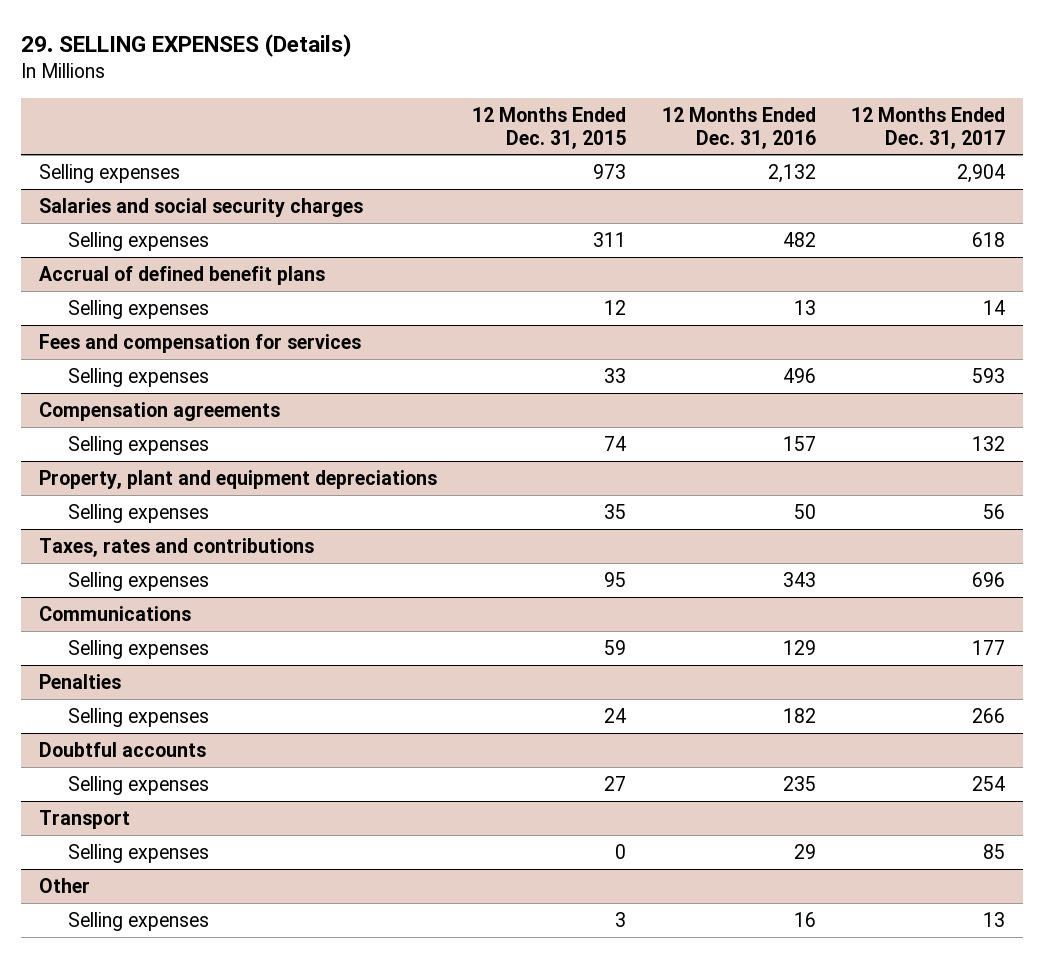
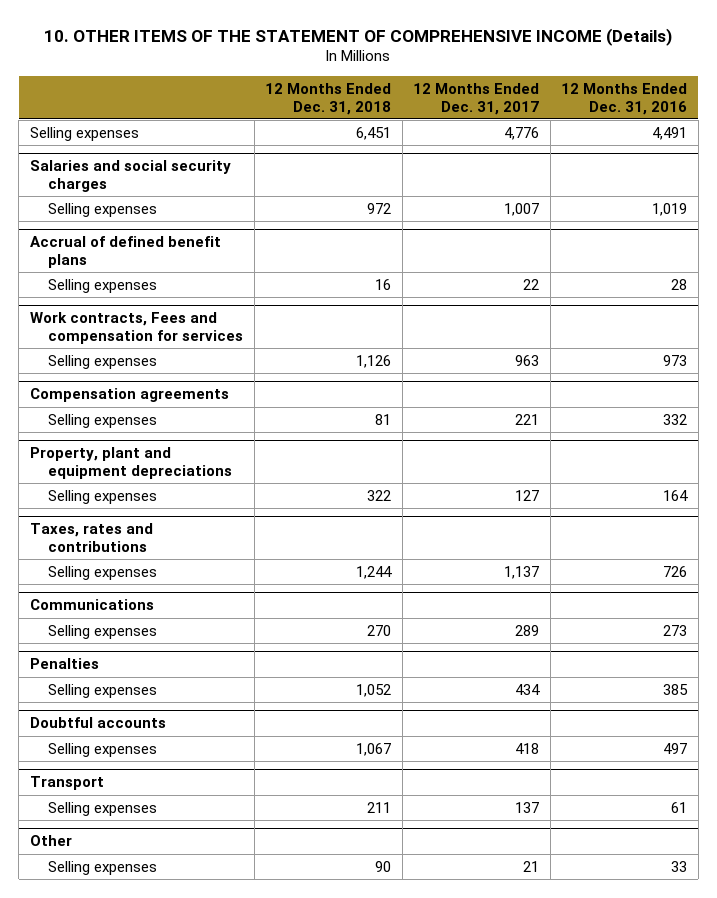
[21,33,353,57] 29. SELLING EXPENSES (Details) -> [44,27,673,46] 10. OTHER ITEMS OF THE STATEMENT OF COMPREHENSIVE INCOME (Details)
[472,106,627,149] 12 Months Ended Dec. 31, 2015 -> none
none -> [265,82,392,115] 12 Months Ended Dec. 31, 2018
[767,163,816,183] 2,132 -> [652,126,688,140] 4,491
[956,163,1005,183] 2,904 -> [504,126,540,140] 4,776
[782,231,816,247] 482 -> [652,202,688,216] 1,019
[971,231,1005,247] 618 -> [504,202,540,216] 1,007
[793,299,816,315] 13 -> [671,278,688,290] 28
[982,299,1005,315] 14 -> [523,278,540,290] 22
[38,333,361,353] Fees and compensation for services -> [29,312,244,345] Work contracts, Fees and compensation for services
[782,367,816,383] 496 -> [663,354,688,366] 973
[971,367,1005,383] 593 -> [515,354,540,366] 963
[782,435,816,451] 157 -> [663,413,688,425] 332
[971,435,1005,451] 132 -> [515,413,540,425] 221
[793,503,816,519] 50 -> [663,489,689,501] 164
[982,503,1005,519] 56 -> [515,489,540,501] 127
[782,571,816,587] 343 -> [663,565,688,577] 726
[971,571,1005,587] 696 -> [504,565,540,579] 1,137
[782,639,816,655] 129 -> [663,624,688,636] 273
[971,639,1005,655] 177 -> [515,624,540,636] 289
[782,707,816,723] 182 -> [663,683,689,695] 385
[971,707,1005,723] 266 -> [515,683,541,695] 434
[782,775,816,791] 235 -> [663,742,688,754] 497
[971,775,1005,791] 254 -> [515,742,540,754] 418
[793,843,816,859] 29 -> [671,801,688,813] 61
[982,843,1005,859] 85 -> [515,801,540,813] 137
[793,911,816,927] 16 -> [671,860,688,872] 33
[982,911,1005,927] 13 -> [523,860,540,872] 21

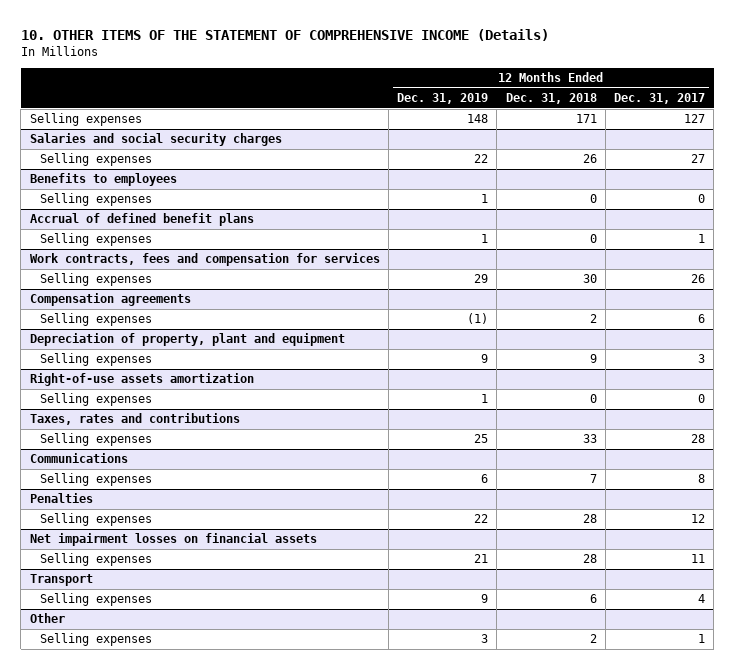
[561,82,688,115] 12 Months Ended Dec. 31, 2016 -> none
none -> [397,93,489,105] Dec. 31, 2019
[356,126,392,140] 6,451 -> [575,114,597,124] 171
[504,126,540,140] 4,776 -> [683,114,705,124] 127
[367,202,392,214] 972 -> [582,154,597,164] 26
[504,202,540,216] 1,007 -> [690,154,705,164] 27
none -> [29,173,177,187] Benefits to employees
none -> [39,193,152,207] Selling expenses
[375,278,392,290] 16 -> [589,234,597,244] 0
[523,278,540,290] 22 -> [697,234,705,244] 1
[29,312,244,345] Work contracts, Fees and compensation for services -> [29,253,380,267] Work contracts, fees and compensation for services
[356,354,392,368] 1,126 -> [582,274,597,284] 30
[515,354,540,366] 963 -> [690,274,705,284] 26
[375,413,392,425] 81 -> [589,314,597,324] 2
[515,413,540,425] 221 -> [697,314,705,324] 6
[29,447,233,480] Property, plant and equipment depreciations -> [29,333,345,347] Depreciation of property, plant and equipment
[367,489,392,501] 322 -> [589,354,597,364] 9
[515,489,540,501] 127 -> [697,354,705,364] 3
none -> [29,373,254,387] Right-of-use assets amortization
none -> [39,393,152,407] Selling expenses
[356,565,393,579] 1,244 -> [582,434,597,444] 33
[504,565,540,579] 1,137 -> [690,434,705,444] 28
[367,624,392,636] 270 -> [589,474,597,484] 7
[515,624,540,636] 289 -> [697,474,705,484] 8
[29,717,166,729] Doubtful accounts -> none
[356,683,392,697] 1,052 -> [582,514,597,524] 28
[515,683,541,695] 434 -> [690,514,705,524] 12
none -> [29,533,317,547] Net impairment losses on financial assets
[356,742,392,756] 1,067 -> [582,554,597,564] 28
[515,742,540,754] 418 -> [690,554,705,564] 11
[367,801,392,813] 211 -> [589,594,597,604] 6
[515,801,540,813] 137 -> [697,594,705,604] 4
[375,860,392,872] 90 -> [589,634,597,644] 2
[523,860,540,872] 21 -> [697,634,705,644] 1

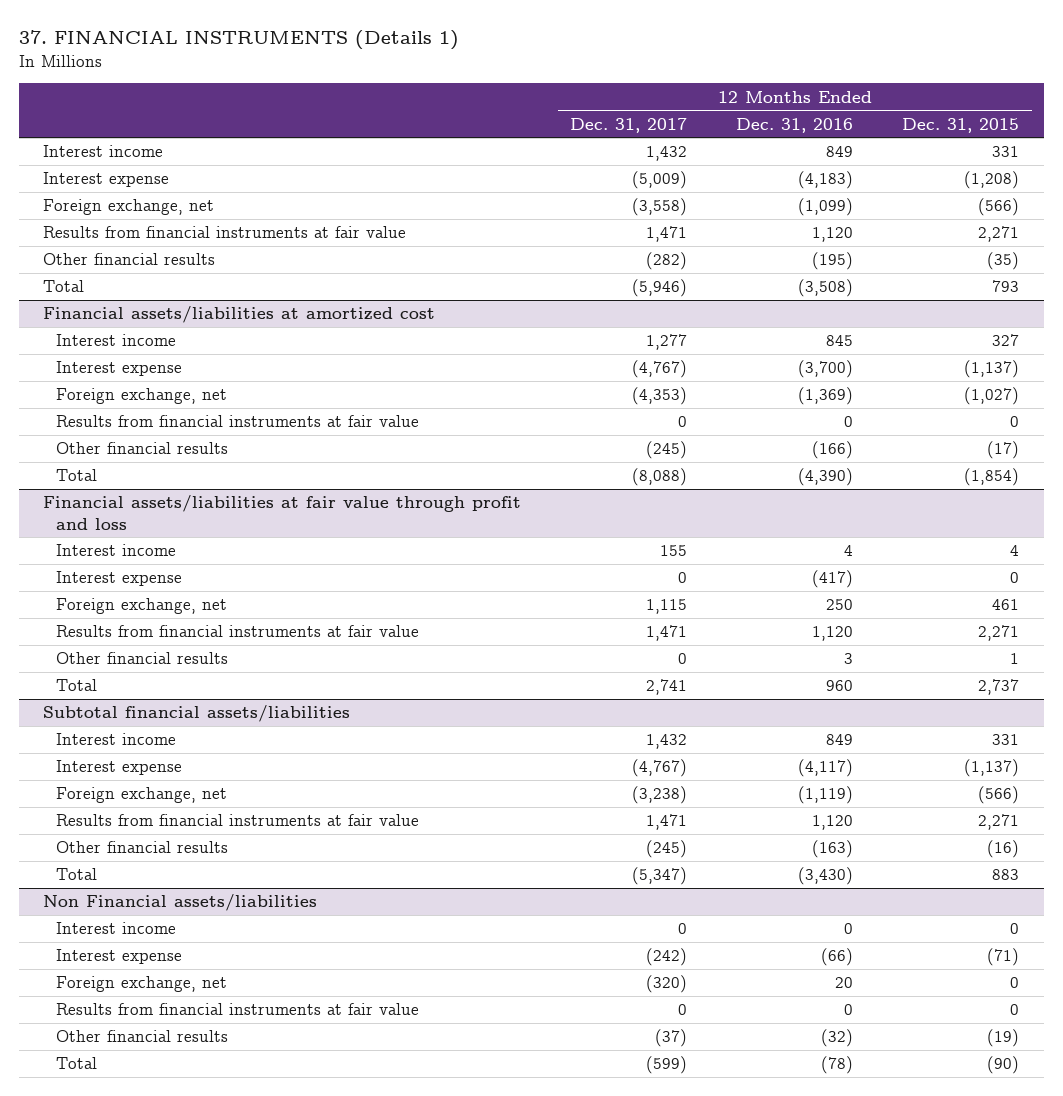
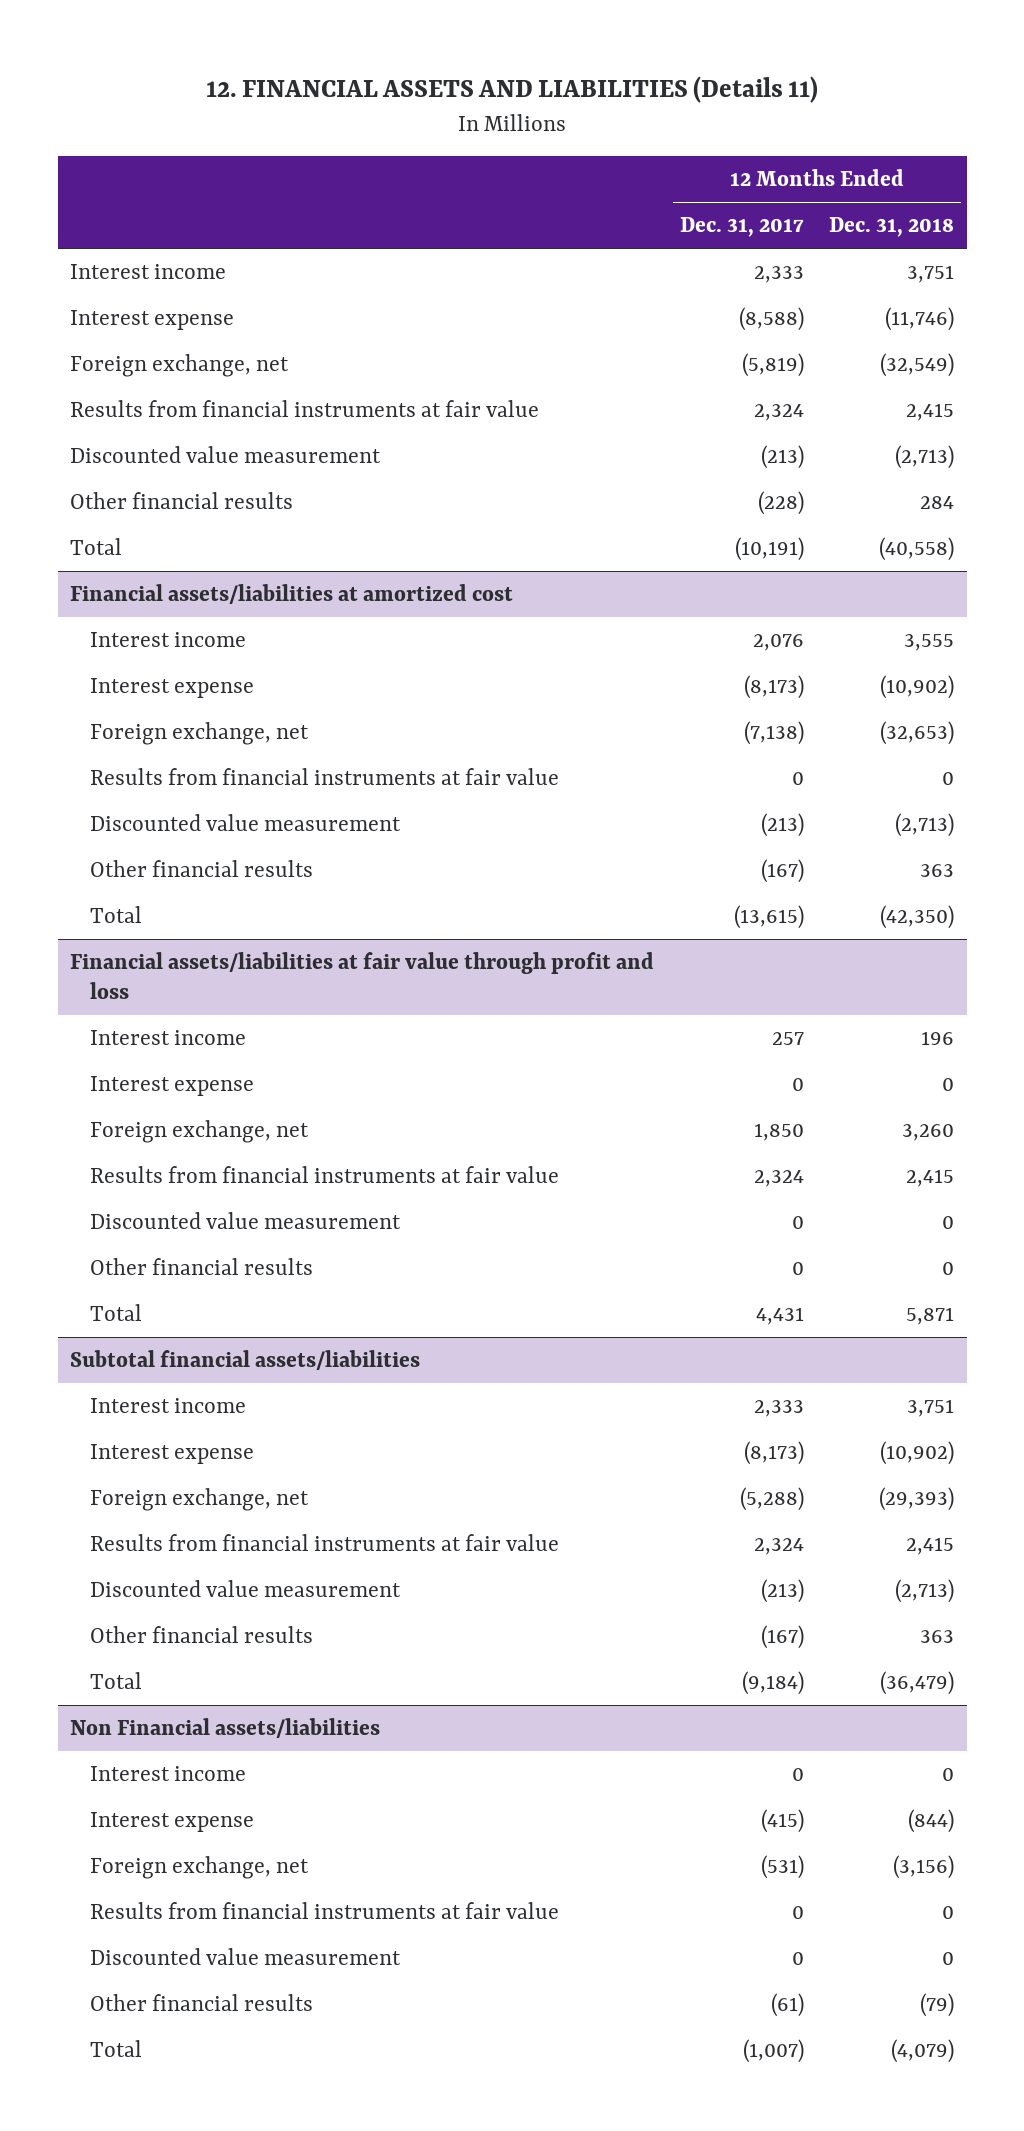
[18,30,459,51] 37. FINANCIAL INSTRUMENTS (Details 1) -> [206,75,819,103] 12. FINANCIAL ASSETS AND LIABILITIES (Details 11)
[736,117,854,133] Dec. 31, 2016 -> none
[902,117,1020,133] Dec. 31, 2015 -> none
none -> [829,217,955,238] Dec. 31, 2018
[646,146,688,162] 1,432 -> [753,266,804,284] 2,333
[632,171,688,190] (5,009) -> [738,307,804,332] (8,588)
[632,198,688,217] (3,558) -> [741,353,804,378] (5,819)
[646,226,688,243] 1,471 -> [753,404,804,422] 2,324
none -> [70,446,382,464] Discounted value measurement
[646,252,688,271] (282) -> [757,491,804,516] (228)
[632,279,688,298] (5,946) -> [734,537,804,562] (10,191)
[646,334,688,351] 1,277 -> [752,634,804,652] 2,076
[632,360,688,379] (4,767) -> [743,675,804,700] (8,173)
[632,387,688,406] (4,353) -> [743,721,804,746] (7,138)
none -> [90,814,402,832] Discounted value measurement
[646,441,688,460] (245) -> [760,859,804,884] (167)
[632,468,688,487] (8,088) -> [733,905,804,930] (13,615)
[660,545,688,557] 155 -> [771,1032,804,1046] 257
[646,599,688,615] 1,115 -> [753,1123,804,1142] 1,850
[646,625,688,642] 1,471 -> [753,1170,804,1188] 2,324
none -> [90,1212,402,1230] Discounted value measurement
[646,679,688,696] 2,741 -> [755,1307,804,1326] 4,431
[646,734,688,750] 1,432 -> [753,1400,804,1418] 2,333
[632,759,688,778] (4,767) -> [743,1441,804,1466] (8,173)
[632,786,688,805] (3,238) -> [739,1487,804,1512] (5,288)
[646,814,688,831] 1,471 -> [753,1538,804,1556] 2,324
none -> [90,1580,402,1598] Discounted value measurement
[646,840,688,859] (245) -> [760,1625,804,1650] (167)
[632,867,688,886] (5,347) -> [741,1671,804,1696] (9,184)
[646,948,688,967] (242) -> [760,1809,804,1834] (415)
[646,975,688,994] (320) -> [760,1855,804,1880] (531)
none -> [90,1948,402,1966] Discounted value measurement
[655,1029,688,1048] (37) -> [770,1993,804,2018] (61)
[646,1056,688,1075] (599) -> [742,2039,804,2064] (1,007)

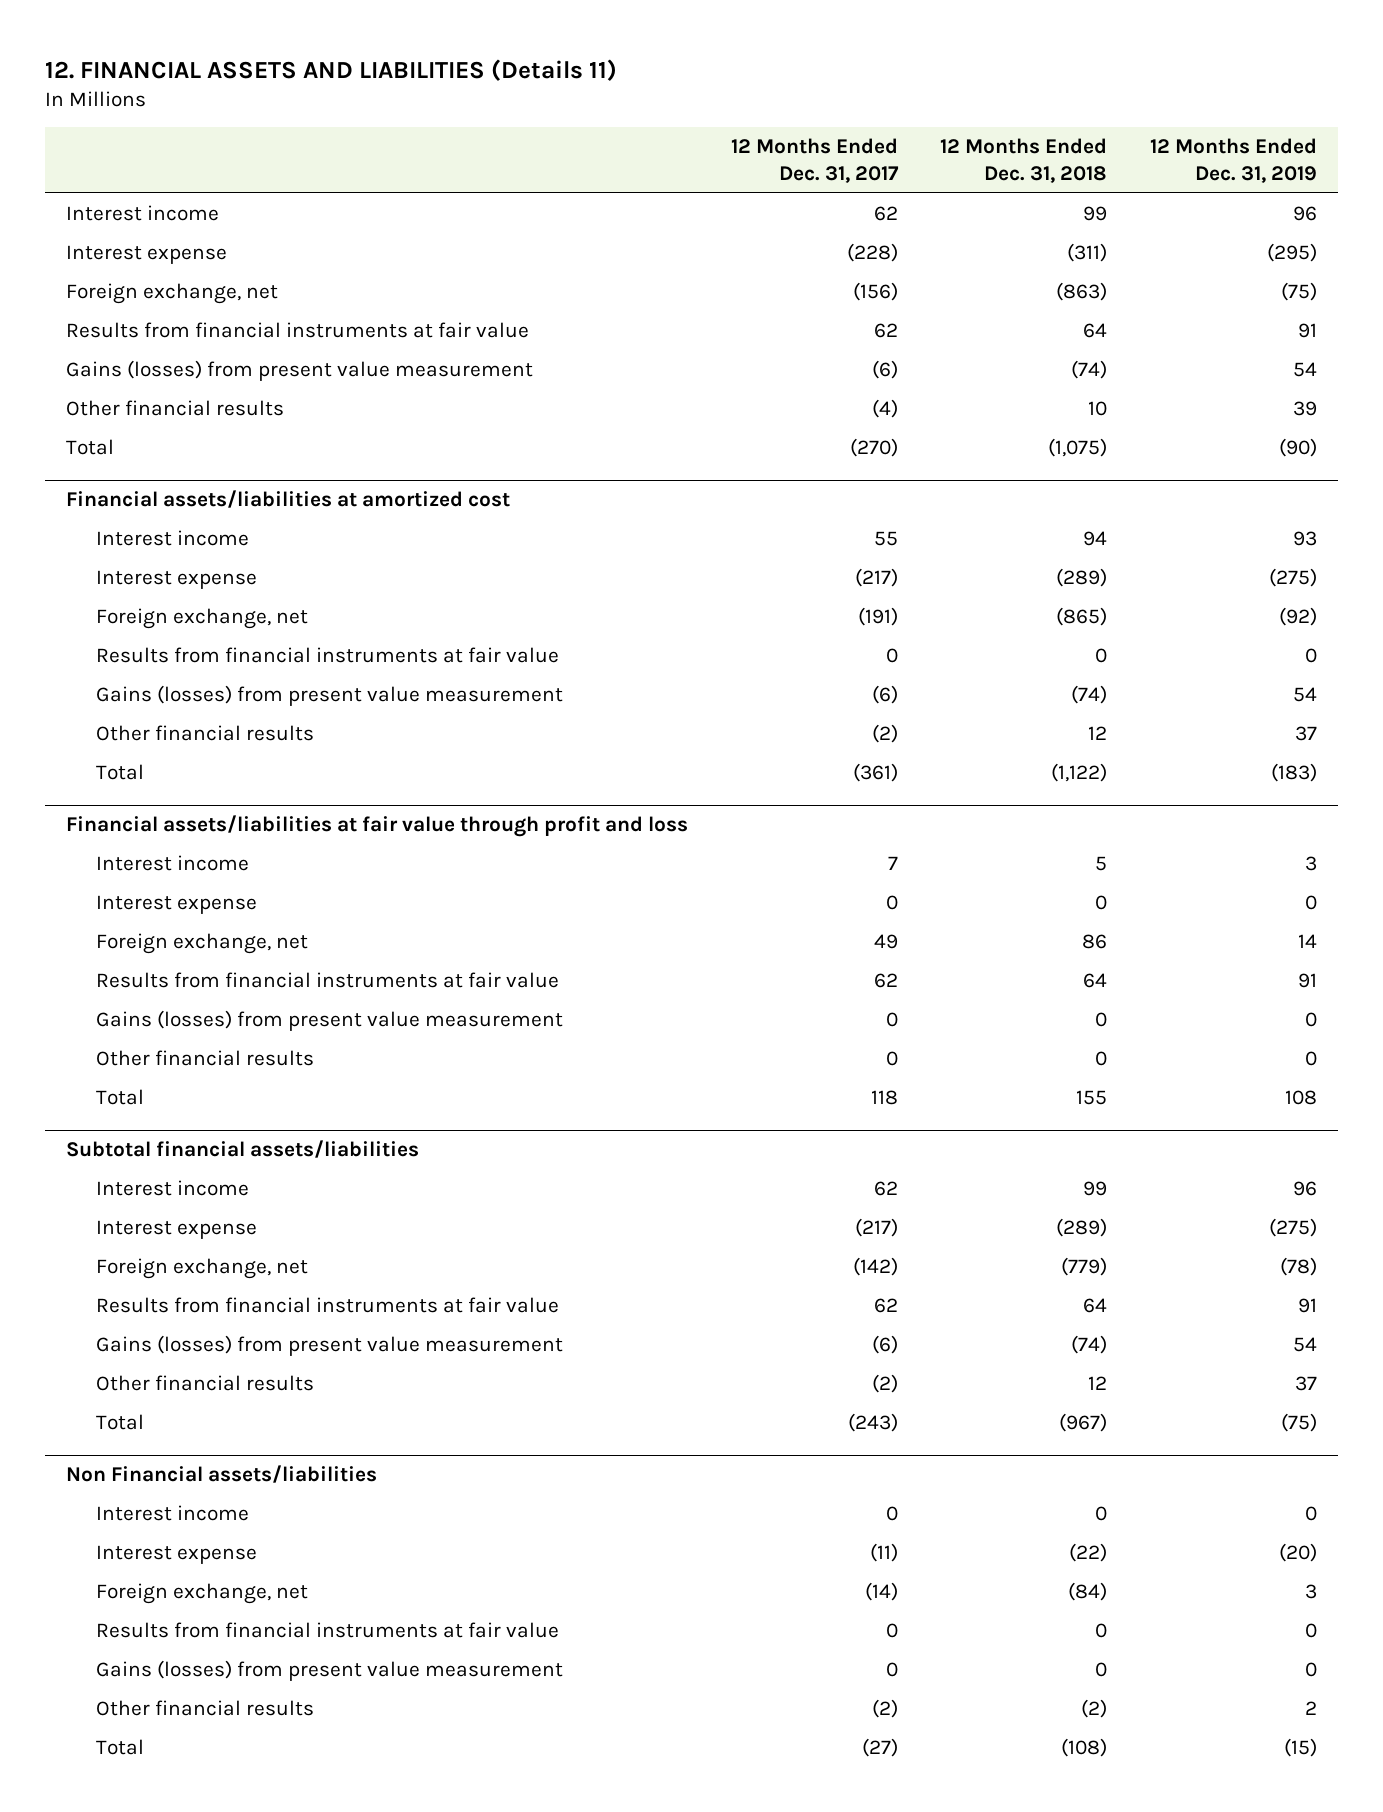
none -> [1149,138,1317,184] 12 Months Ended Dec. 31, 2019
[753,266,804,284] 2,333 -> [873,206,898,222] 62
[907,265,955,284] 3,751 -> [1083,206,1108,222] 99
[738,307,804,332] (8,588) -> [846,243,898,263] (228)
[885,307,955,332] (11,746) -> [1067,243,1108,263] (311)
[741,353,804,378] (5,819) -> [852,282,898,302] (156)
[880,353,955,378] (32,549) -> [1056,282,1108,302] (863)
[753,404,804,422] 2,324 -> [873,323,898,339] 62
[906,403,955,422] 2,415 -> [1083,323,1108,339] 64
[70,446,382,464] Discounted value measurement -> [66,360,534,382] Gains (losses) from present value measurement
[760,445,804,470] (213) -> [871,360,898,380] (6)
[895,445,955,470] (2,713) -> [1071,360,1108,380] (74)
[757,491,804,516] (228) -> [871,399,898,419] (4)
[920,496,955,510] 284 -> [1088,401,1108,417] 10
[734,537,804,562] (10,191) -> [849,438,898,458] (270)
[879,537,955,562] (40,558) -> [1048,438,1108,458] (1,075)
[752,634,804,652] 2,076 -> [873,531,898,547] 55
[904,634,955,652] 3,555 -> [1083,531,1108,547] 94
[743,675,804,700] (8,173) -> [854,568,898,588] (217)
[880,675,955,700] (10,902) -> [1056,568,1108,588] (289)
[743,721,804,746] (7,138) -> [857,607,898,627] (191)
[880,721,955,746] (32,653) -> [1056,607,1108,627] (865)
[90,814,402,832] Discounted value measurement -> [95,685,563,707] Gains (losses) from present value measurement
[760,813,804,838] (213) -> [871,685,898,705] (6)
[895,813,955,838] (2,713) -> [1071,685,1108,705] (74)
[760,859,804,884] (167) -> [871,724,898,744] (2)
[920,864,955,878] 363 -> [1088,726,1108,741] 12
[733,905,804,930] (13,615) -> [852,763,898,783] (361)
[880,905,955,930] (42,350) -> [1051,763,1108,783] (1,122)
[771,1032,804,1046] 257 -> [887,856,898,871] 7
[921,1031,955,1046] 196 -> [1095,856,1108,872] 5
[753,1123,804,1142] 1,850 -> [873,934,898,950] 49
[902,1124,955,1142] 3,260 -> [1082,934,1108,950] 86
[753,1170,804,1188] 2,324 -> [873,973,898,989] 62
[906,1169,955,1188] 2,415 -> [1083,973,1108,989] 64
[90,1212,402,1230] Discounted value measurement -> [95,1010,563,1032] Gains (losses) from present value measurement
[755,1307,804,1326] 4,431 -> [870,1090,898,1106] 118
[906,1307,955,1326] 5,871 -> [1076,1090,1108,1106] 155
[753,1400,804,1418] 2,333 -> [873,1181,898,1197] 62
[907,1399,955,1418] 3,751 -> [1083,1181,1108,1197] 99
[743,1441,804,1466] (8,173) -> [854,1218,898,1238] (217)
[880,1441,955,1466] (10,902) -> [1056,1218,1108,1238] (289)
[739,1487,804,1512] (5,288) -> [852,1257,898,1277] (142)
[879,1487,955,1512] (29,393) -> [1061,1257,1108,1277] (779)
[753,1538,804,1556] 2,324 -> [873,1298,898,1314] 62
[906,1537,955,1556] 2,415 -> [1083,1298,1108,1314] 64
[90,1580,402,1598] Discounted value measurement -> [95,1335,563,1357] Gains (losses) from present value measurement
[760,1579,804,1604] (213) -> [871,1335,898,1355] (6)
[895,1579,955,1604] (2,713) -> [1071,1335,1108,1355] (74)
[760,1625,804,1650] (167) -> [871,1374,898,1394] (2)
[920,1630,955,1644] 363 -> [1088,1376,1108,1391] 12
[741,1671,804,1696] (9,184) -> [847,1413,898,1433] (243)
[880,1671,955,1696] (36,479) -> [1059,1413,1108,1433] (967)
[760,1809,804,1834] (415) -> [869,1543,898,1563] (11)
[908,1809,955,1834] (844) -> [1069,1543,1108,1563] (22)
[760,1855,804,1880] (531) -> [864,1582,898,1602] (14)
[893,1855,955,1880] (3,156) -> [1068,1582,1108,1602] (84)
[90,1948,402,1966] Discounted value measurement -> [95,1660,563,1682] Gains (losses) from present value measurement
[770,1993,804,2018] (61) -> [871,1699,898,1719] (2)
[920,1993,955,2018] (79) -> [1081,1699,1108,1719] (2)
[742,2039,804,2064] (1,007) -> [861,1738,898,1758] (27)
[891,2039,955,2064] (4,079) -> [1061,1738,1108,1758] (108)

